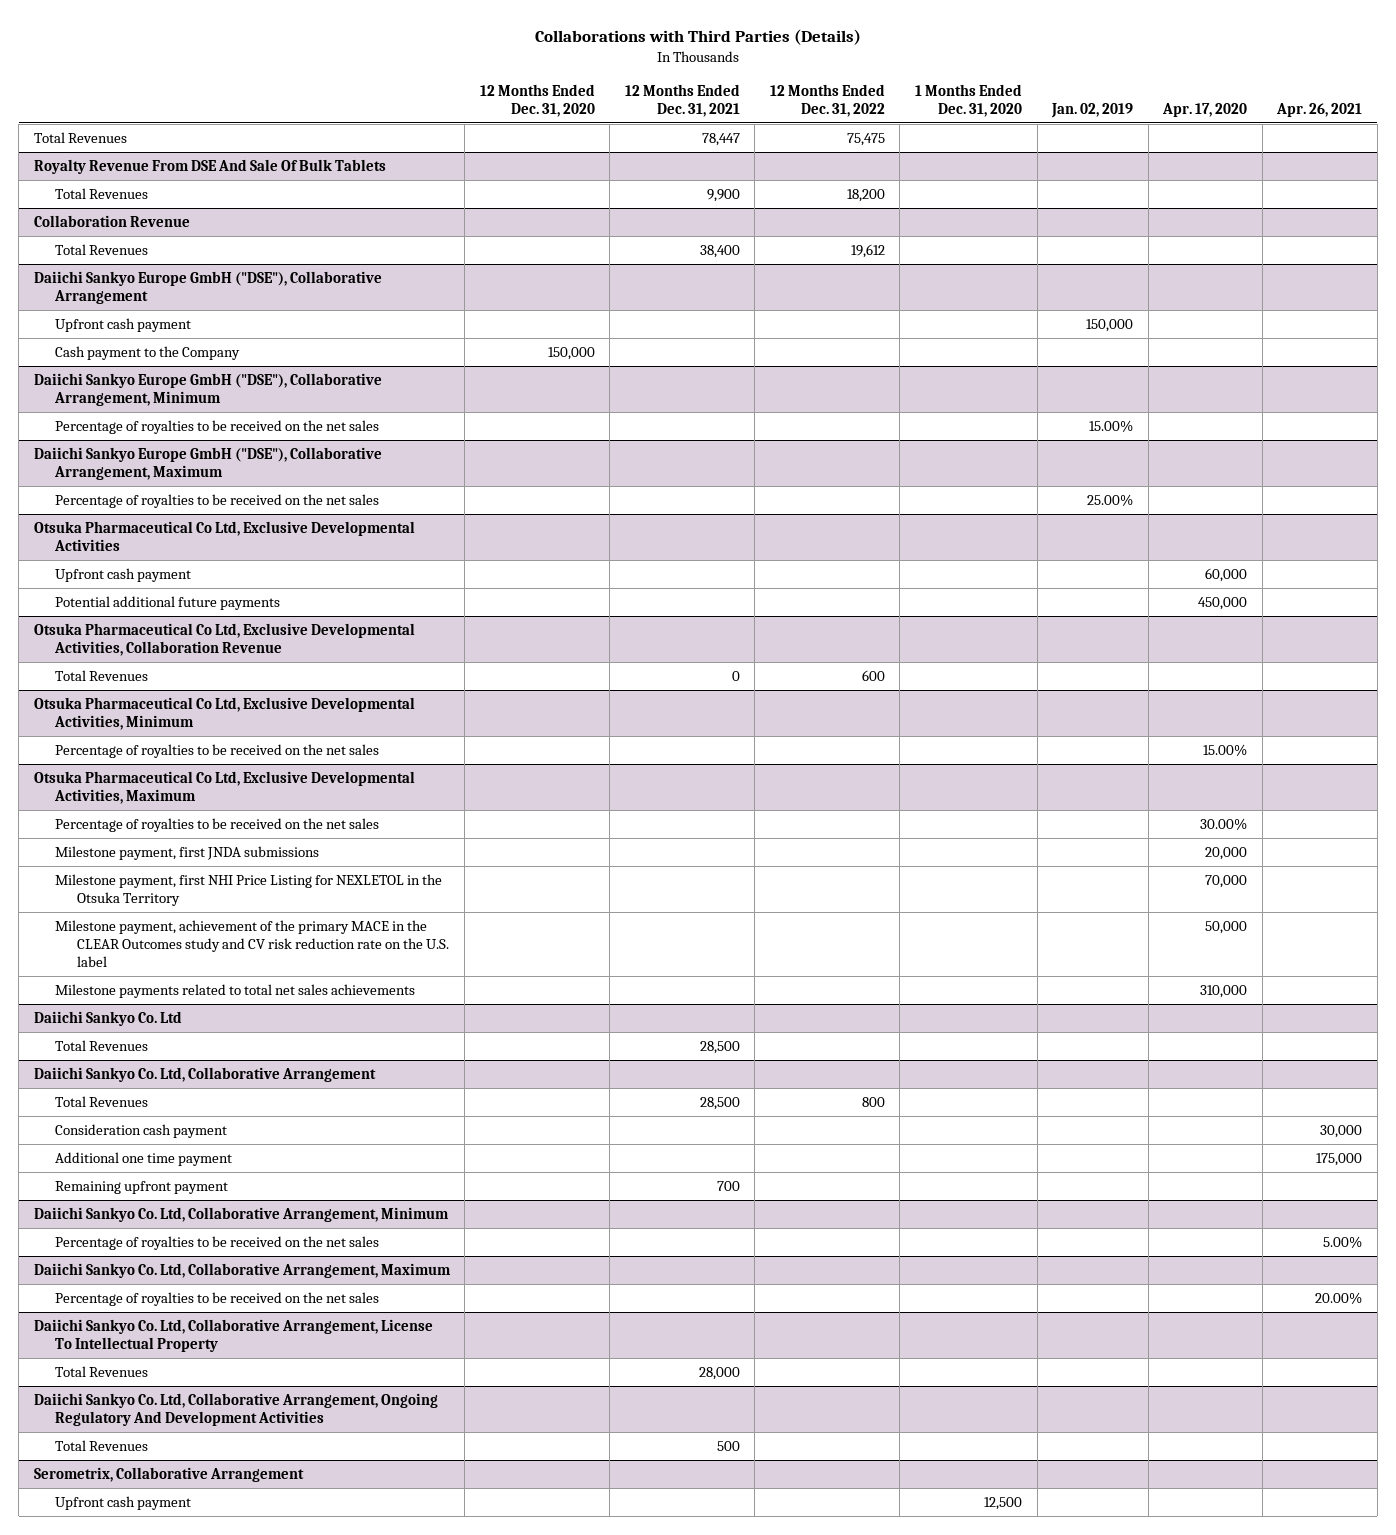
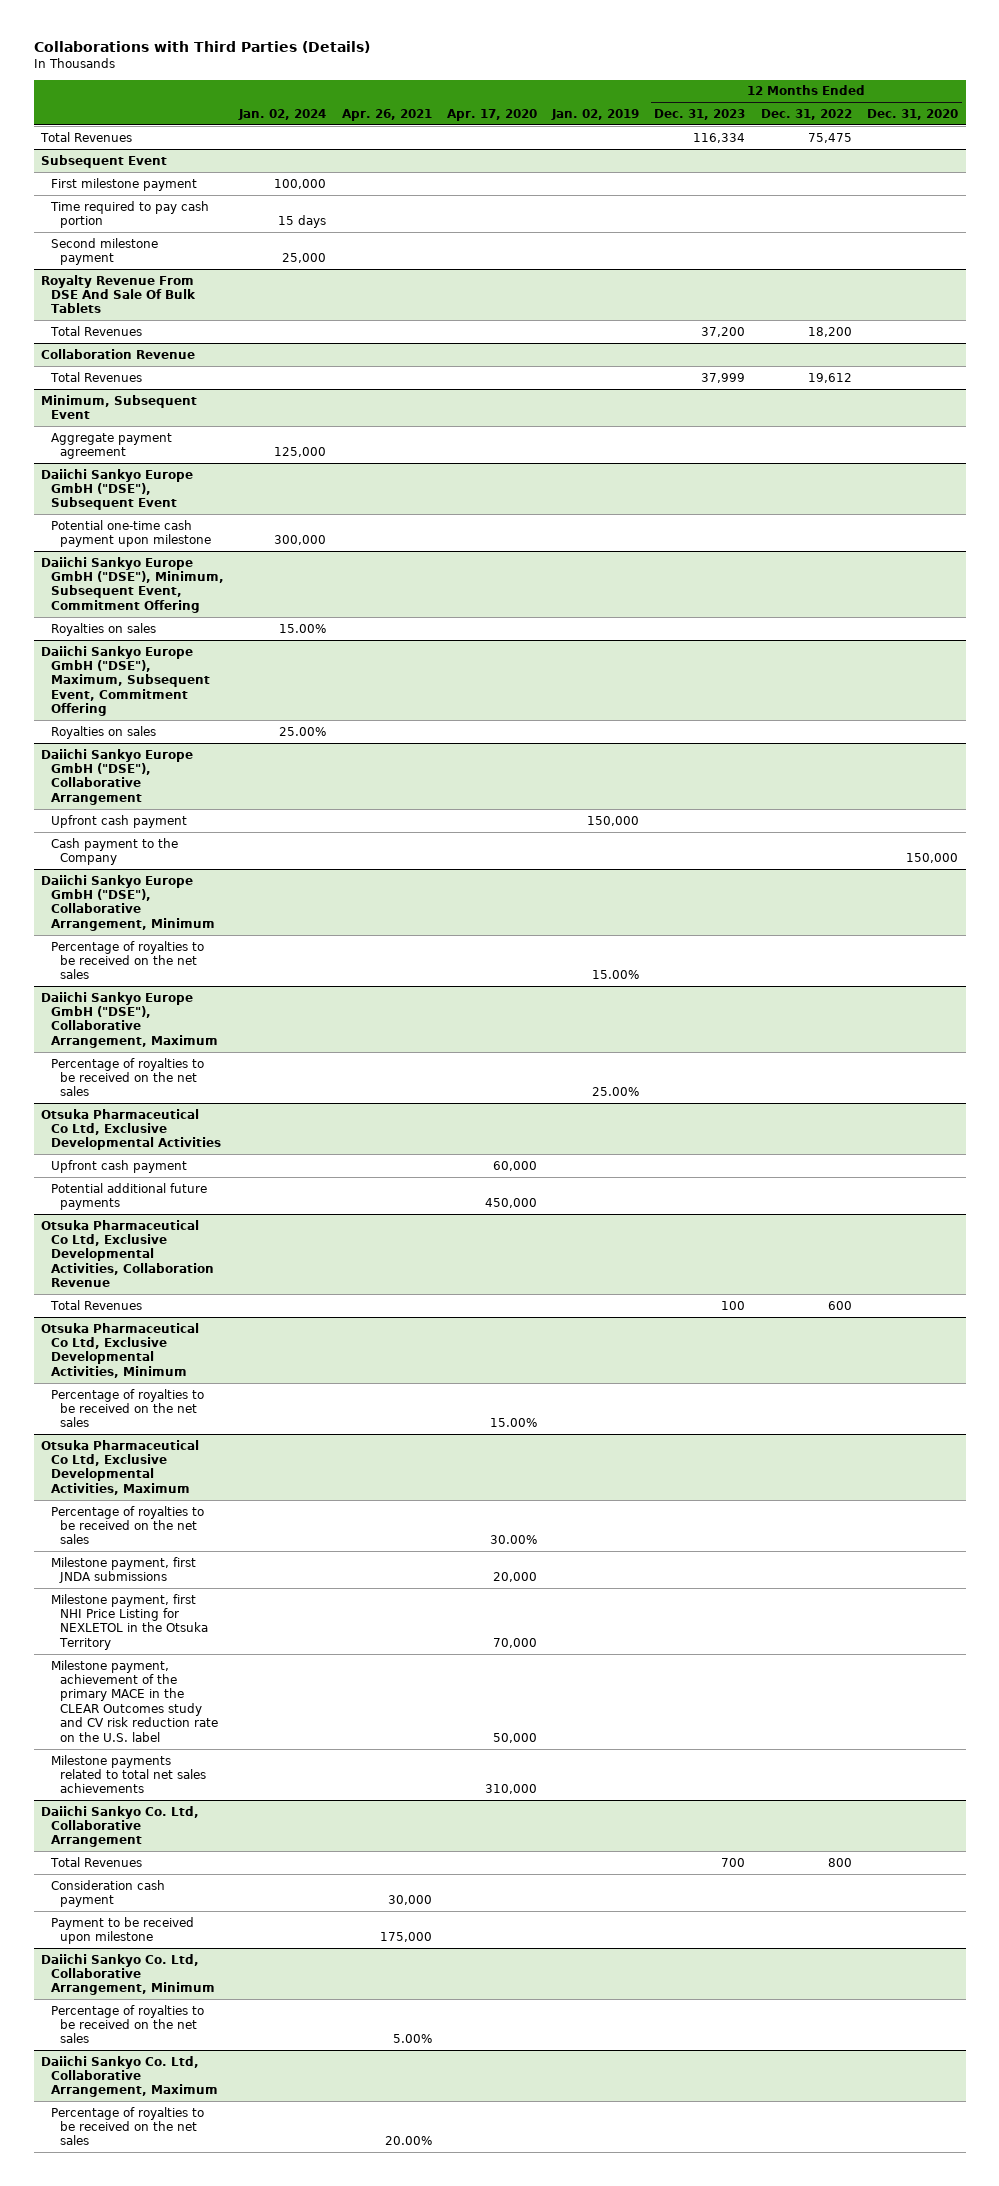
[624,83,740,117] 12 Months Ended Dec. 31, 2021 -> none
[915,83,1023,117] 1 Months Ended Dec. 31, 2020 -> none
none -> [238,108,327,120] Jan. 02, 2024
none -> [654,108,746,120] Dec. 31, 2023
none -> [41,154,168,168] Subsequent Event
none -> [50,177,197,191] First milestone payment
none -> [49,200,209,229] Time required to pay cash portion
none -> [50,237,158,266] Second milestone payment
none -> [41,394,198,420] Minimum, Subsequent Event
none -> [50,432,172,460] Aggregate payment agreement
none -> [41,468,194,511] Daiichi Sankyo Europe GmbH ("DSE"), Subsequent Event
none -> [50,519,212,548] Potential one-time cash payment upon milestone
none -> [41,556,224,613] Daiichi Sankyo Europe GmbH ("DSE"), Minimum, Subsequent Event, Commitment Offering
none -> [50,622,156,636] Royalties on sales
none -> [41,645,210,717] Daiichi Sankyo Europe GmbH ("DSE"), Maximum, Subsequent Event, Commitment Offering
none -> [50,725,156,739] Royalties on sales
[33,1011,182,1027] Daiichi Sankyo Co. Ltd -> none
[55,1040,149,1052] Total Revenues -> none
[55,1181,229,1195] Remaining upfront payment -> none
[55,1152,233,1167] Additional one time payment -> [50,1916,194,1945] Payment to be received upon milestone
[33,1319,433,1353] Daiichi Sankyo Co. Ltd, Collaborative Arrangement, License To Intellectual Property -> none
[55,1366,149,1378] Total Revenues -> none
[33,1393,438,1427] Daiichi Sankyo Co. Ltd, Collaborative Arrangement, Ongoing Regulatory And Development Activities -> none
[55,1440,149,1452] Total Revenues -> none
[33,1467,304,1483] Serometrix, Collaborative Arrangement -> none
[55,1496,192,1511] Upfront cash payment -> none

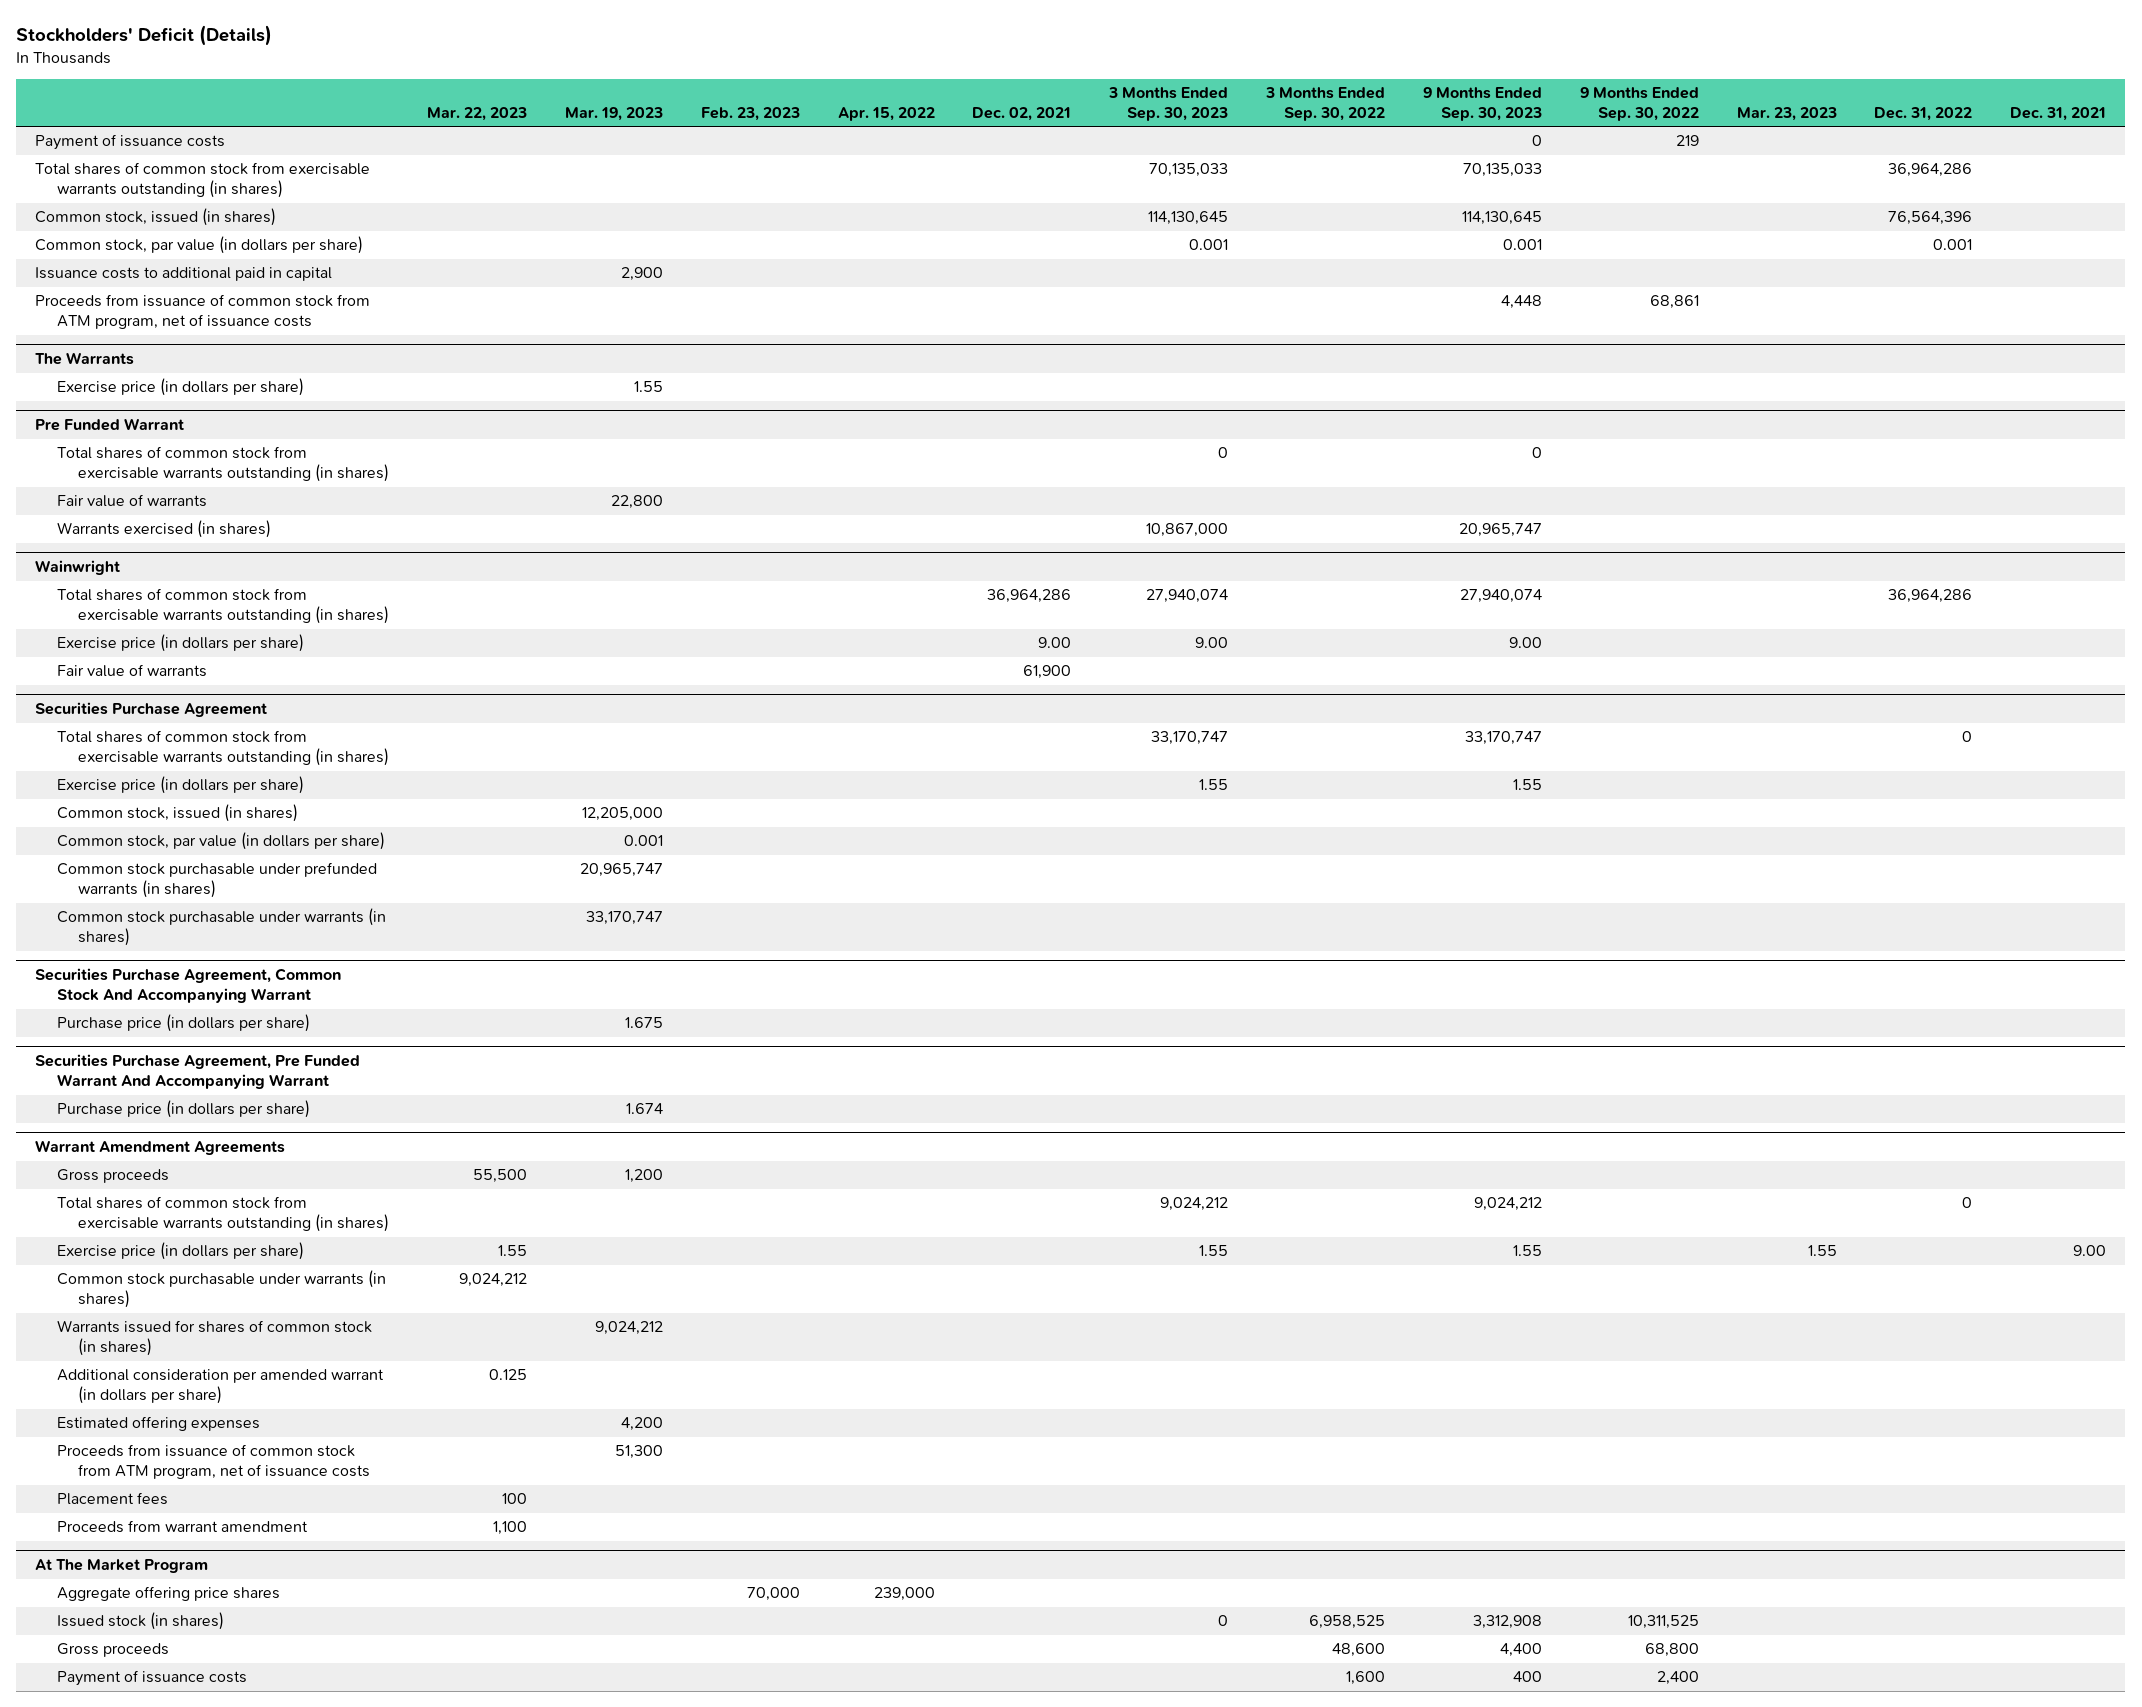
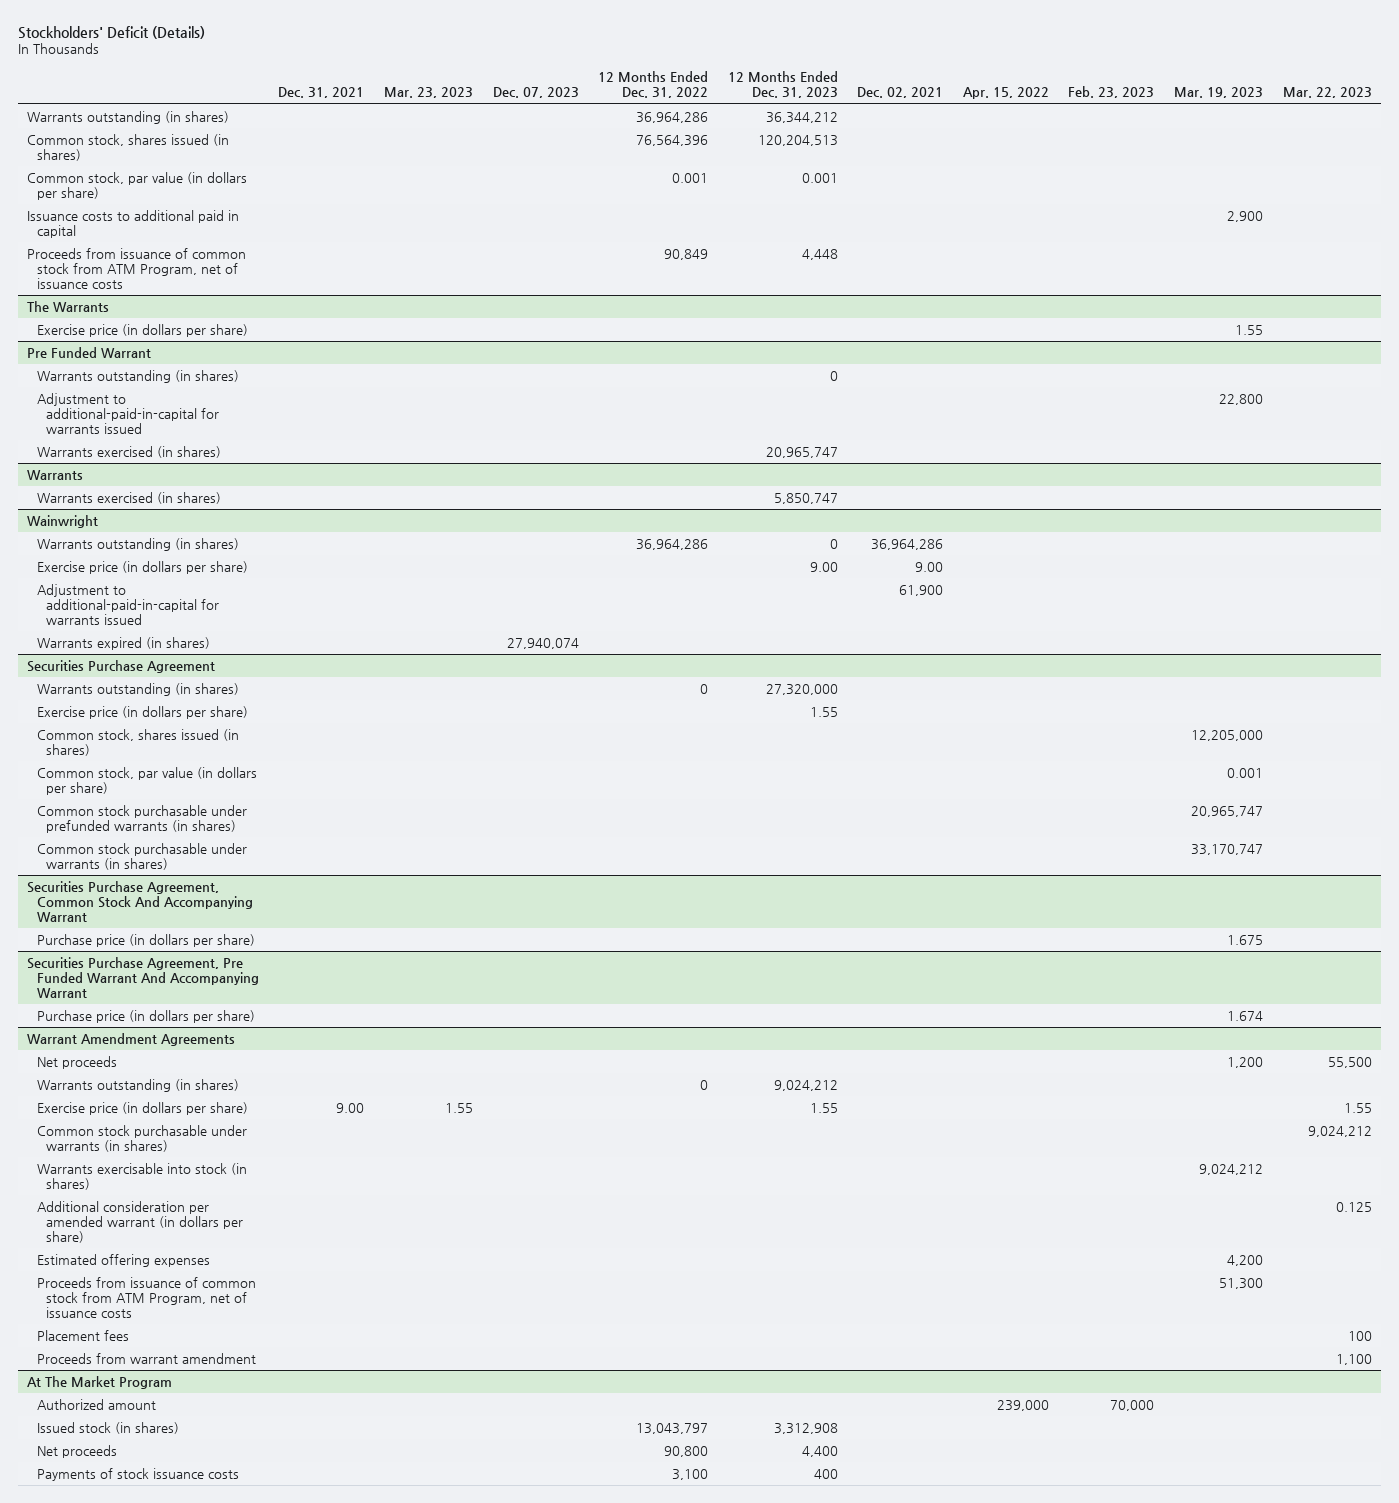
[1108,87,1229,121] 3 Months Ended Sep. 30, 2023 -> none
[1265,87,1386,121] 3 Months Ended Sep. 30, 2022 -> none
[1422,87,1542,121] 9 Months Ended Sep. 30, 2023 -> none
[1579,87,1699,121] 9 Months Ended Sep. 30, 2022 -> none
[1874,106,1973,121] Dec. 31, 2022 -> none
none -> [492,87,579,99] Dec. 07, 2023
none -> [598,71,709,99] 12 Months Ended Dec. 31, 2022
none -> [727,71,838,99] 12 Months Ended Dec. 31, 2023
[35,134,226,151] Payment of issuance costs -> none
[35,162,371,199] Total shares of common stock from exercisable warrants outstanding (in shares) -> [27,110,230,124] Warrants outstanding (in shares)
[35,208,277,227] Common stock, issued (in shares) -> [27,133,230,161] Common stock, shares issued (in shares)
[35,294,371,330] Proceeds from issuance of common stock from ATM program, net of issuance costs -> [27,247,247,289] Proceeds from issuance of common stock from ATM Program, net of issuance costs
[56,446,390,483] Total shares of common stock from exercisable warrants outstanding (in shares) -> [36,369,239,383] Warrants outstanding (in shares)
[56,494,207,508] Fair value of warrants -> [36,392,220,434] Adjustment to additional-paid-in-capital for warrants issued
none -> [27,469,84,480] Warrants
none -> [36,491,221,504] Warrants exercised (in shares)
[56,588,390,625] Total shares of common stock from exercisable warrants outstanding (in shares) -> [36,537,239,551] Warrants outstanding (in shares)
[56,664,207,678] Fair value of warrants -> [36,583,220,625] Adjustment to additional-paid-in-capital for warrants issued
none -> [36,636,210,650] Warrants expired (in shares)
[56,730,390,767] Total shares of common stock from exercisable warrants outstanding (in shares) -> [36,682,239,696] Warrants outstanding (in shares)
[56,804,298,823] Common stock, issued (in shares) -> [36,728,239,756] Common stock, shares issued (in shares)
[56,1169,169,1184] Gross proceeds -> [36,1055,117,1069] Net proceeds
[56,1196,390,1233] Total shares of common stock from exercisable warrants outstanding (in shares) -> [36,1078,239,1092] Warrants outstanding (in shares)
[56,1320,372,1357] Warrants issued for shares of common stock (in shares) -> [36,1162,247,1190] Warrants exercisable into stock (in shares)
[56,1444,371,1480] Proceeds from issuance of common stock from ATM program, net of issuance costs -> [36,1276,256,1318] Proceeds from issuance of common stock from ATM Program, net of issuance costs
[56,1586,280,1602] Aggregate offering price shares -> [36,1398,156,1410] Authorized amount
[56,1643,169,1658] Gross proceeds -> [36,1444,117,1458] Net proceeds
[56,1670,247,1687] Payment of issuance costs -> [36,1467,239,1481] Payments of stock issuance costs

